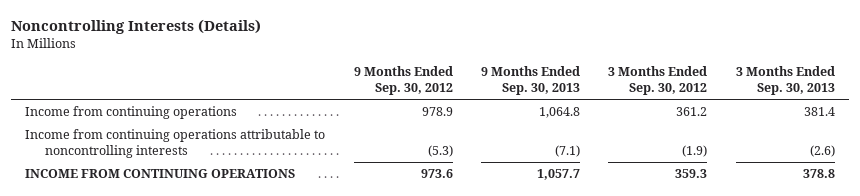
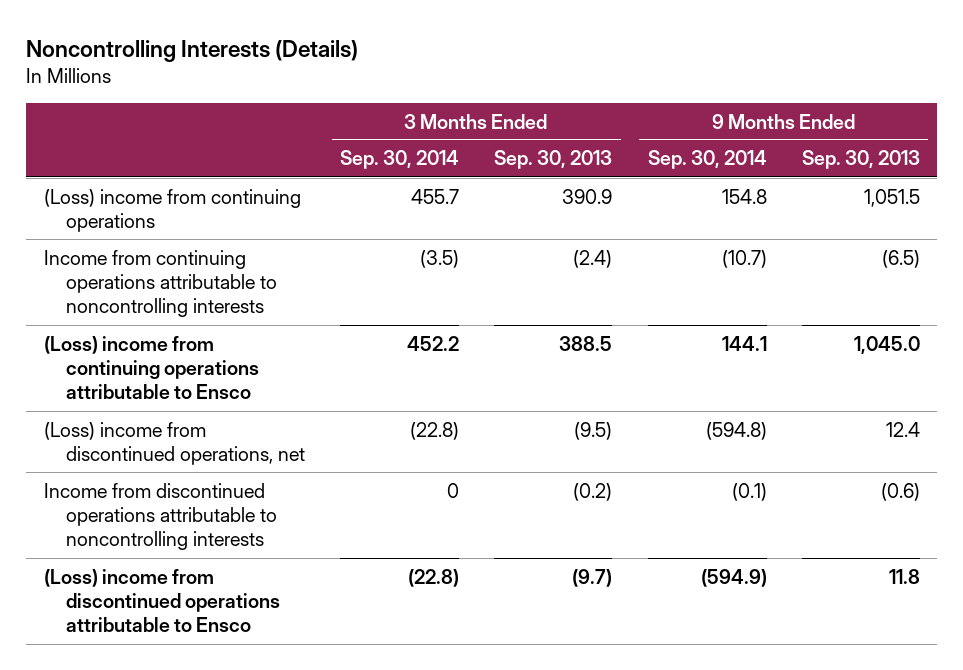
[353,66,453,96] 9 Months Ended Sep. 30, 2012 -> none
[608,66,708,96] 3 Months Ended Sep. 30, 2012 -> none
none -> [340,150,460,170] Sep. 30, 2014
none -> [647,150,767,170] Sep. 30, 2014
[25,105,238,119] Income from continuing operations -> [43,188,301,232] (Loss) income from continuing operations
[539,106,581,118] 1,064.8 -> [863,188,920,207] 1,051.5
[803,106,835,116] 381.4 -> [562,188,613,204] 390.9
[555,144,581,157] (7.1) -> [881,249,920,268] (6.5)
[809,144,835,157] (2.6) -> [573,249,613,268] (2.4)
[25,168,296,178] INCOME FROM CONTINUING OPERATIONS -> [43,335,260,400] (Loss) income from continuing operations attributable to Ensco
[537,168,581,180] 1,057.7 -> [853,335,920,354] 1,045.0
[802,168,835,178] 378.8 -> [559,335,613,351] 388.5
none -> [43,421,306,465] (Loss) income from discontinued operations, net
none -> [43,482,278,551] Income from discontinued operations attributable to noncontrolling interests
none -> [43,568,281,633] (Loss) income from discontinued operations attributable to Ensco

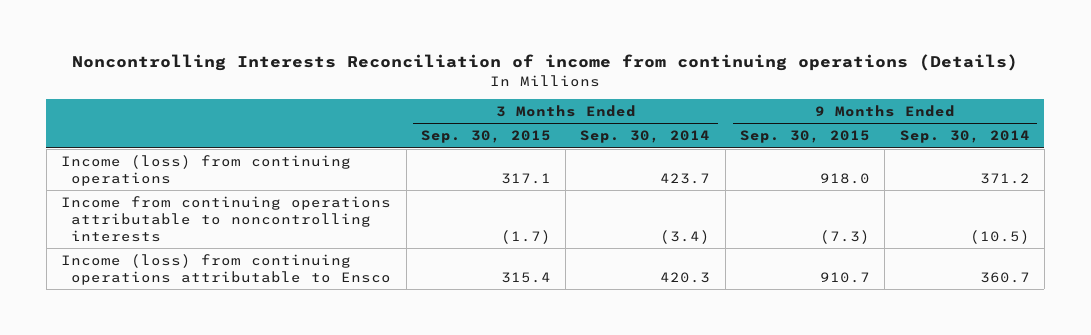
[26,39,359,62] Noncontrolling Interests (Details) -> [72,54,1019,72] Noncontrolling Interests Reconciliation of income from continuing operations (Details)
[494,150,613,170] Sep. 30, 2013 -> none
[801,150,920,170] Sep. 30, 2013 -> none
none -> [420,130,551,144] Sep. 30, 2015
none -> [740,130,871,144] Sep. 30, 2015
[43,421,306,465] (Loss) income from discontinued operations, net -> none
[43,482,278,551] Income from discontinued operations attributable to noncontrolling interests -> none
[43,568,281,633] (Loss) income from discontinued operations attributable to Ensco -> none
[43,188,301,232] (Loss) income from continuing operations -> [60,154,351,186] Income (loss) from continuing operations
[411,188,460,204] 455.7 -> [660,172,711,184] 423.7
[721,188,767,204] 154.8 -> [979,172,1030,184] 371.2
[420,249,460,268] (3.5) -> [660,230,711,245] (3.4)
[721,249,767,268] (10.7) -> [969,230,1030,245] (10.5)
[43,335,260,400] (Loss) income from continuing operations attributable to Ensco -> [60,253,392,285] Income (loss) from continuing operations attributable to Ensco
[407,335,460,351] 452.2 -> [660,271,711,283] 420.3
[721,335,767,351] 144.1 -> [979,271,1030,283] 360.7

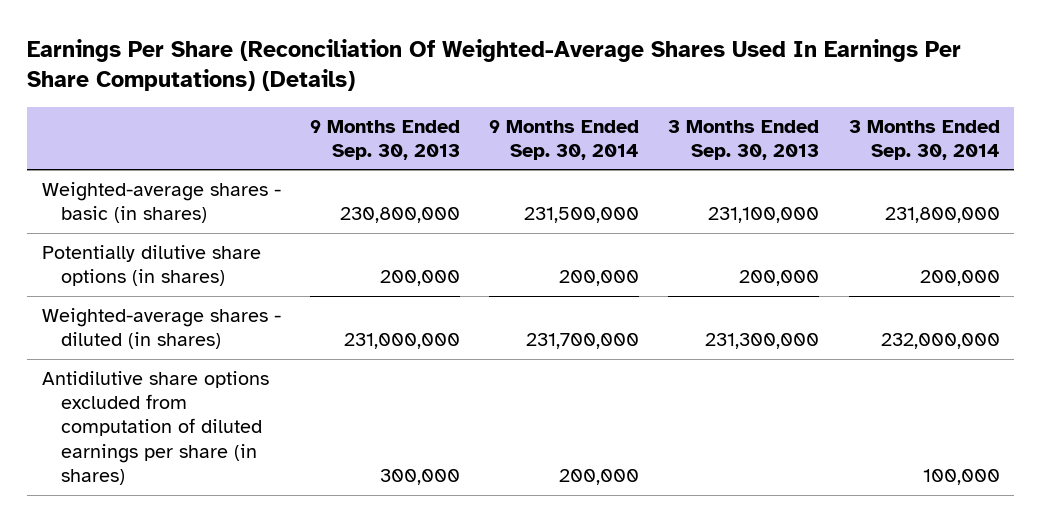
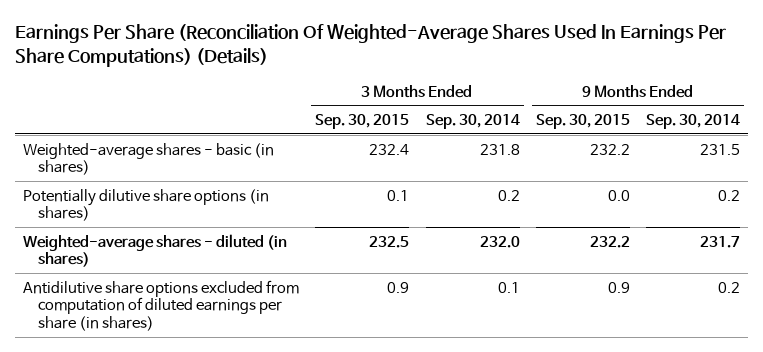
[310,119,461,160] 9 Months Ended Sep. 30, 2013 -> none
[668,119,820,160] 3 Months Ended Sep. 30, 2013 -> none
none -> [315,113,410,129] Sep. 30, 2015
none -> [535,113,630,129] Sep. 30, 2015
[524,207,640,224] 231,500,000 -> [700,143,741,155] 231.5
[884,207,1000,224] 231,800,000 -> [479,143,520,155] 231.8
[559,270,640,287] 200,000 -> [718,189,741,201] 0.2
[919,270,1000,287] 200,000 -> [497,189,520,201] 0.2
[526,333,640,350] 231,700,000 -> [700,235,741,248] 231.7
[880,333,1000,350] 232,000,000 -> [479,235,520,248] 232.0
[559,469,640,486] 200,000 -> [718,281,741,293] 0.2
[922,469,1000,486] 100,000 -> [497,281,520,293] 0.1

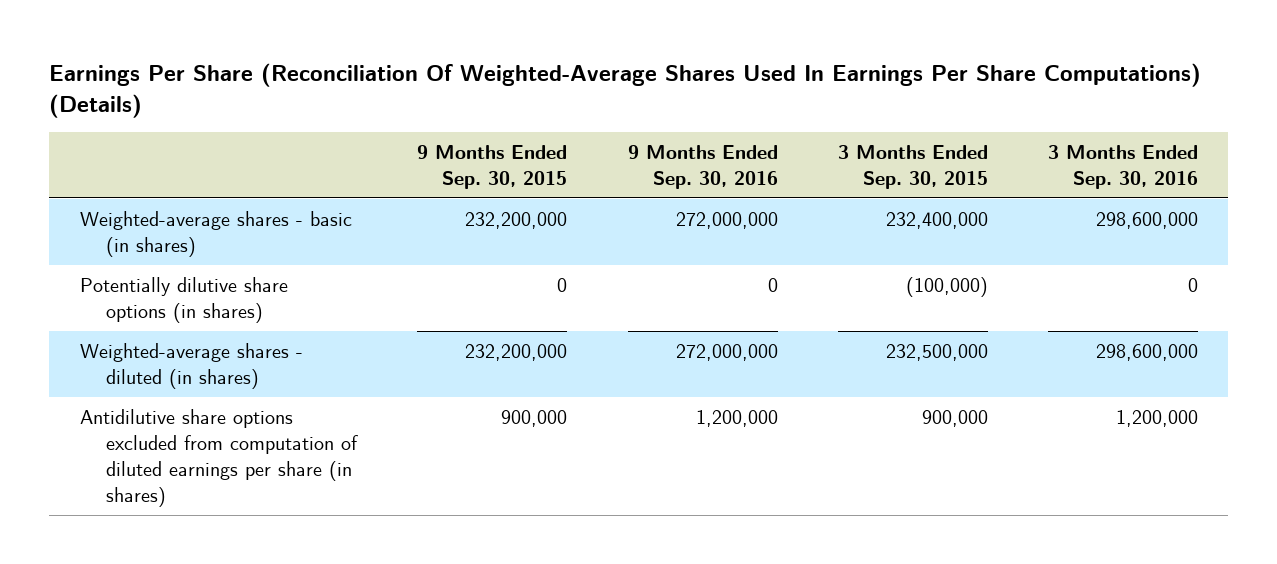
[425,113,520,129] Sep. 30, 2014 -> none
[646,113,741,129] Sep. 30, 2014 -> none
none -> [627,144,778,190] 9 Months Ended Sep. 30, 2016
none -> [1047,144,1198,190] 3 Months Ended Sep. 30, 2016
[369,143,410,155] 232.4 -> [885,211,988,229] 232,400,000
[589,143,630,155] 232.2 -> [465,211,568,229] 232,200,000
[387,189,410,201] 0.1 -> [905,276,988,297] (100,000)
[607,189,630,201] 0.0 -> [557,277,568,292] 0
[369,235,410,248] 232.5 -> [885,343,988,361] 232,500,000
[589,235,630,248] 232.2 -> [465,343,568,361] 232,200,000
[387,281,410,293] 0.9 -> [921,409,988,427] 900,000
[607,281,630,293] 0.9 -> [501,409,568,427] 900,000

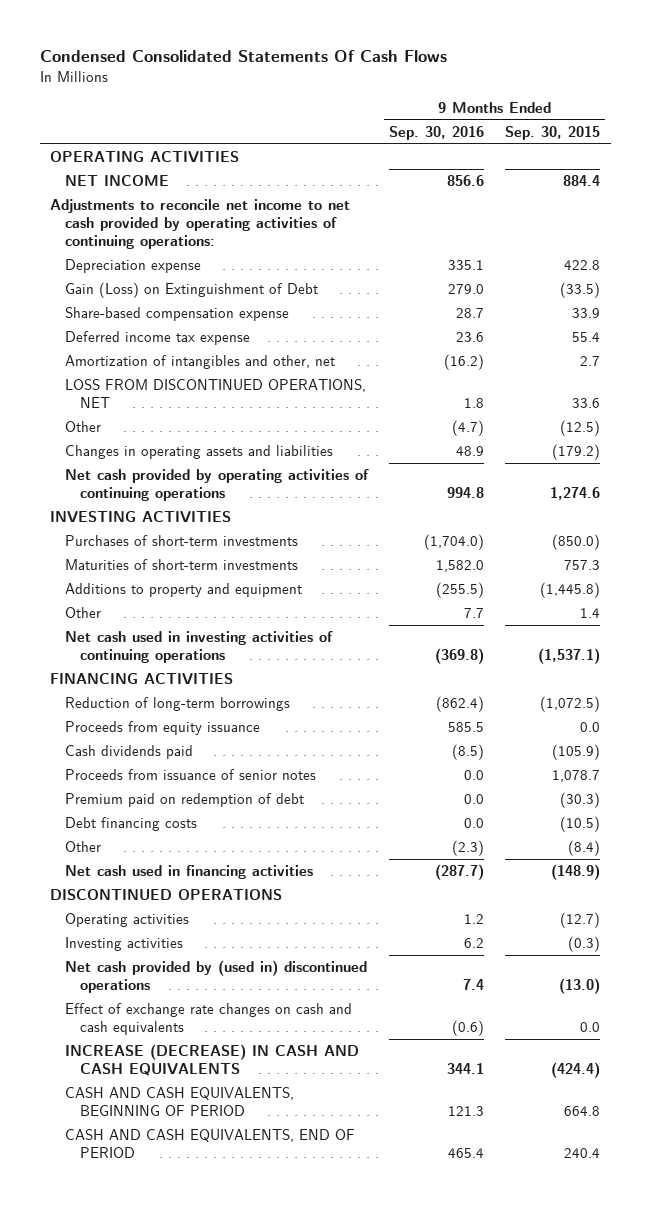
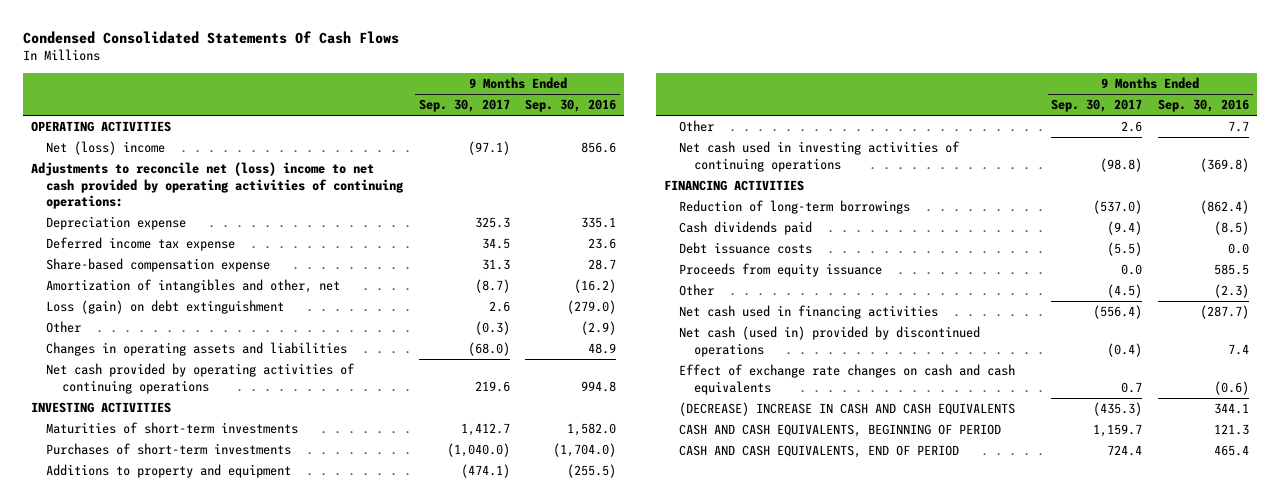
[505,125,601,140] Sep. 30, 2015 -> none
none -> [418,99,510,113] Sep. 30, 2017
[65,174,170,186] NET INCOME -> [46,141,166,156] Net (loss) income
[50,198,351,249] Adjustments to reconcile net income to net cash provided by operating activities of continuing operations: -> [31,162,405,210] Adjustments to reconcile net (loss) income to net cash provided by operating activities of continuing operations:
[65,281,319,298] Gain (Loss) on Extinguishment of Debt -> none
[65,306,290,321] Share-based compensation expense -> [46,258,271,273] Share-based compensation expense
[65,378,367,408] LOSS FROM DISCONTINUED OPERATIONS, NET -> none
none -> [46,300,285,315] Loss (gain) on debt extinguishment
[452,419,485,436] (4.7) -> [581,321,617,336] (2.9)
[65,534,299,546] Purchases of short-term investments -> [46,443,292,456] Purchases of short-term investments
[65,768,317,780] Proceeds from issuance of senior notes -> none
[65,792,305,807] Premium paid on redemption of debt -> none
[65,816,198,831] Debt financing costs -> [678,242,812,255] Debt issuance costs
[65,720,261,735] Proceeds from equity issuance -> [678,263,882,278] Proceeds from equity issuance
[50,888,283,900] DISCONTINUED OPERATIONS -> none
[65,912,190,927] Operating activities -> none
[65,936,184,951] Investing activities -> none
[65,959,368,993] Net cash provided by (used in) discontinued operations -> [678,326,980,357] Net cash (used in) provided by discontinued operations
[65,1043,360,1076] INCREASE (DECREASE) IN CASH AND CASH EQUIVALENTS -> [678,402,1015,417] (DECREASE) INCREASE IN CASH AND CASH EQUIVALENTS

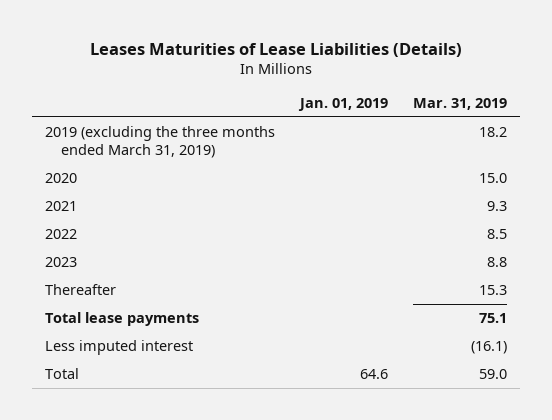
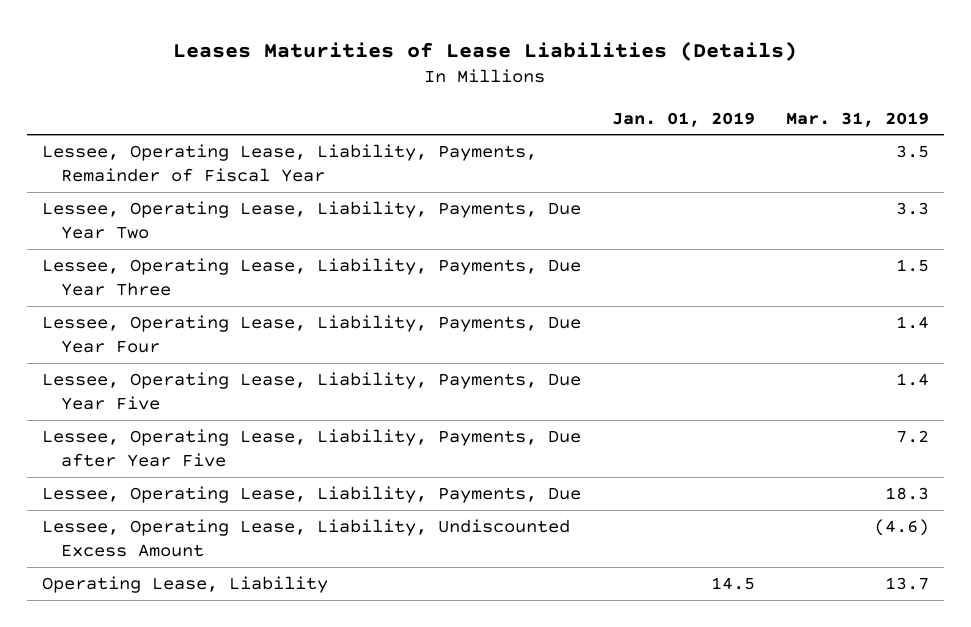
[44,126,275,158] 2019 (excluding the three months ended March 31, 2019) -> none
[44,173,77,184] 2020 -> none
[44,201,77,212] 2021 -> none
[44,229,77,240] 2022 -> none
[44,257,77,268] 2023 -> none
[44,284,116,296] Thereafter -> none
[44,340,193,356] Less imputed interest -> none
[44,368,79,380] Total -> none
none -> [42,144,538,183] Lessee, Operating Lease, Liability, Payments, Remainder of Fiscal Year
none -> [42,201,582,240] Lessee, Operating Lease, Liability, Payments, Due Year Two
none -> [42,258,582,297] Lessee, Operating Lease, Liability, Payments, Due Year Three
none -> [42,315,582,354] Lessee, Operating Lease, Liability, Payments, Due Year Four
none -> [42,372,582,411] Lessee, Operating Lease, Liability, Payments, Due Year Five
none -> [42,429,582,468] Lessee, Operating Lease, Liability, Payments, Due after Year Five
[44,312,199,327] Total lease payments -> [42,486,582,504] Lessee, Operating Lease, Liability, Payments, Due
[479,313,508,324] 75.1 -> [884,487,929,501] 18.3
none -> [42,519,571,558] Lessee, Operating Lease, Liability, Undiscounted Excess Amount
none -> [42,576,329,594] Operating Lease, Liability

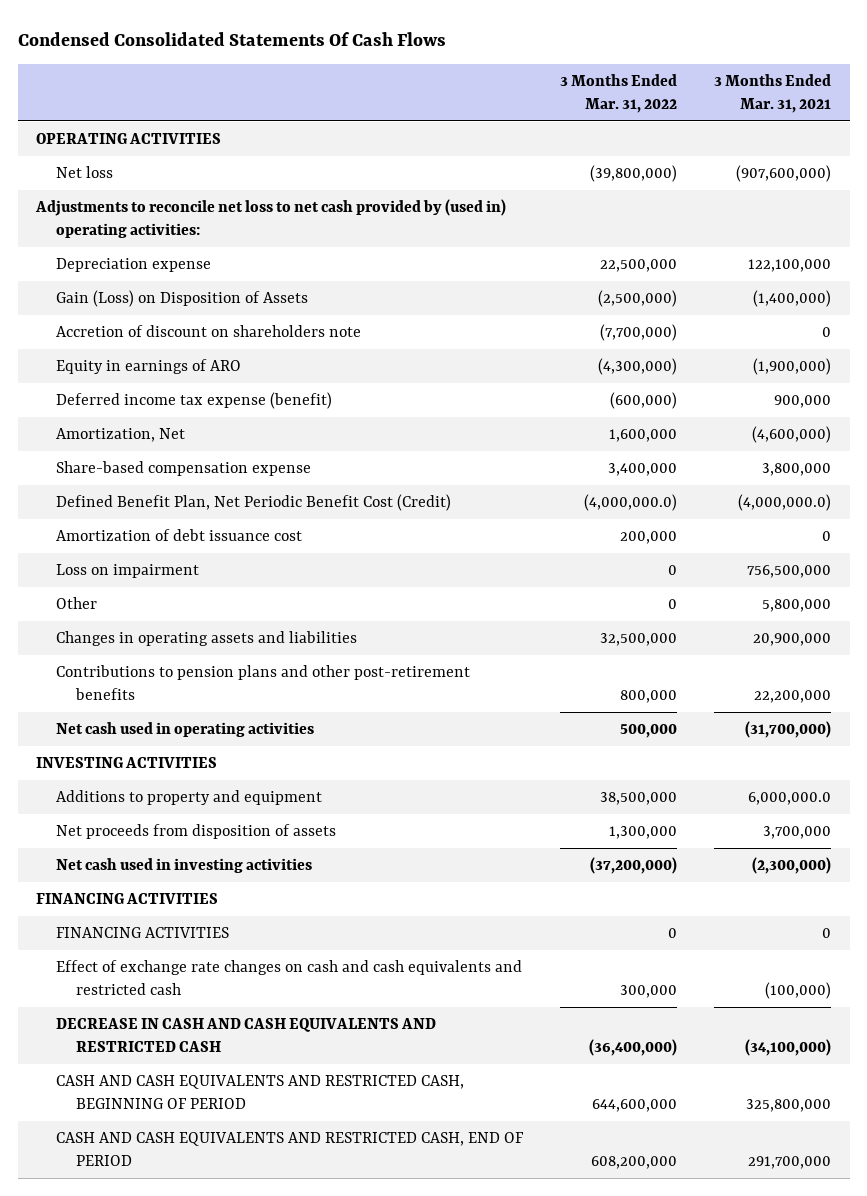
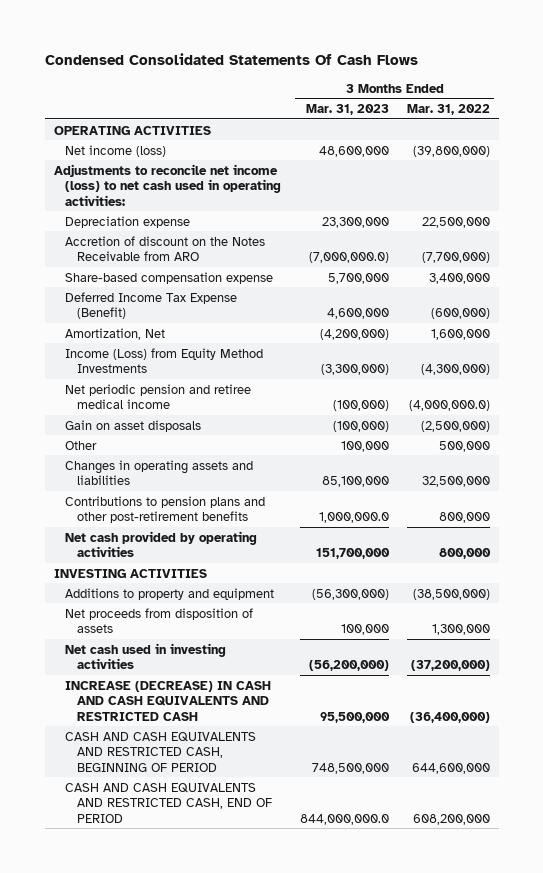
[714,74,832,113] 3 Months Ended Mar. 31, 2021 -> none
none -> [305,104,389,116] Mar. 31, 2023
[56,166,114,179] Net loss -> [65,144,167,157] Net income (loss)
[35,199,507,239] Adjustments to reconcile net loss to net cash provided by (used in) operating activities: -> [53,163,282,206] Adjustments to reconcile net income (loss) to net cash used in operating activities:
[56,290,309,308] Gain (Loss) on Disposition of Assets -> none
[56,325,362,338] Accretion of discount on shareholders note -> none
[56,359,242,375] Equity in earnings of ARO -> none
[56,392,333,410] Deferred income tax expense (benefit) -> none
none -> [65,235,266,262] Accretion of discount on the Notes Receivable from ARO
[56,529,303,542] Amortization of debt issuance cost -> none
[56,564,200,579] Loss on impairment -> none
none -> [65,291,238,320] Deferred Income Tax Expense (Benefit)
[56,428,186,443] Amortization, Net -> [65,327,166,340] Amortization, Net
none -> [65,347,264,374] Income (Loss) from Equity Method Investments
[56,494,452,512] Defined Benefit Plan, Net Periodic Benefit Cost (Credit) -> [65,383,252,410] Net periodic pension and retiree medical income
none -> [65,419,202,432] Gain on asset disposals
[668,599,678,610] 0 -> [438,440,490,452] 500,000
[56,722,315,738] Net cash used in operating activities -> [65,530,258,558] Net cash provided by operating activities
[620,724,678,739] 500,000 -> [438,548,491,560] 800,000
[600,792,678,806] 38,500,000 -> [412,588,490,600] (38,500,000)
[36,893,219,905] FINANCING ACTIVITIES -> none
[56,927,230,939] FINANCING ACTIVITIES -> none
[56,960,523,996] Effect of exchange rate changes on cash and cash equivalents and restricted cash -> none
[56,1018,437,1053] DECREASE IN CASH AND CASH EQUIVALENTS AND RESTRICTED CASH -> [65,680,272,721] INCREASE (DECREASE) IN CASH AND CASH EQUIVALENTS AND RESTRICTED CASH

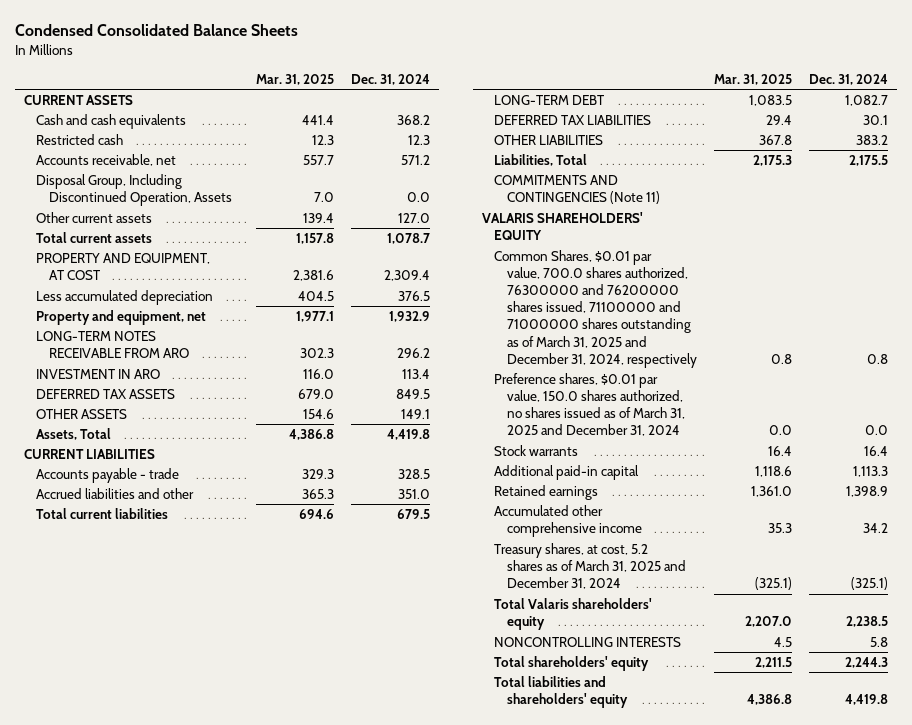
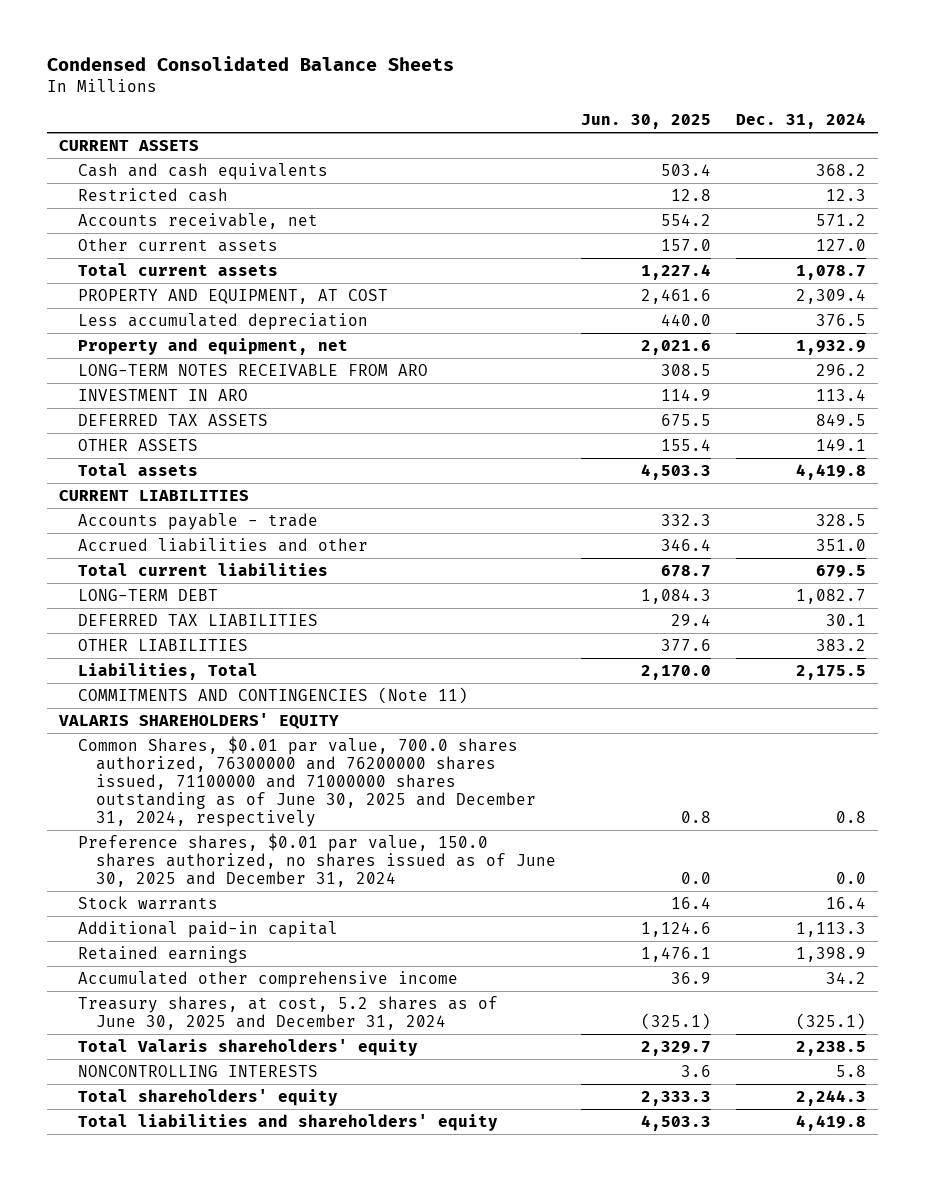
[255,73,334,85] Mar. 31, 2025 -> none
none -> [580,114,711,130] Jun. 30, 2025
[36,174,232,207] Disposal Group, Including Discontinued Operation, Assets -> none
[36,428,112,441] Assets, Total -> [77,462,198,476] Total assets
[494,250,697,368] Common Shares, $0.01 par value, 700.0 shares authorized, 76300000 and 76200000 shares issued, 71100000 and 71000000 shares outstanding as of March 31, 2025 and December 31, 2024, respectively -> [77,735,537,828] Common Shares, $0.01 par value, 700.0 shares authorized, 76300000 and 76200000 shares issued, 71100000 and 71000000 shares outstanding as of June 30, 2025 and December 31, 2024, respectively
[494,373,685,437] Preference shares, $0.01 par value, 150.0 shares authorized, no shares issued as of March 31, 2025 and December 31, 2024 -> [77,832,557,888] Preference shares, $0.01 par value, 150.0 shares authorized, no shares issued as of June 30, 2025 and December 31, 2024
[494,543,686,590] Treasury shares, at cost, 5.2 shares as of March 31, 2025 and December 31, 2024 -> [77,995,498,1030] Treasury shares, at cost, 5.2 shares as of June 30, 2025 and December 31, 2024

